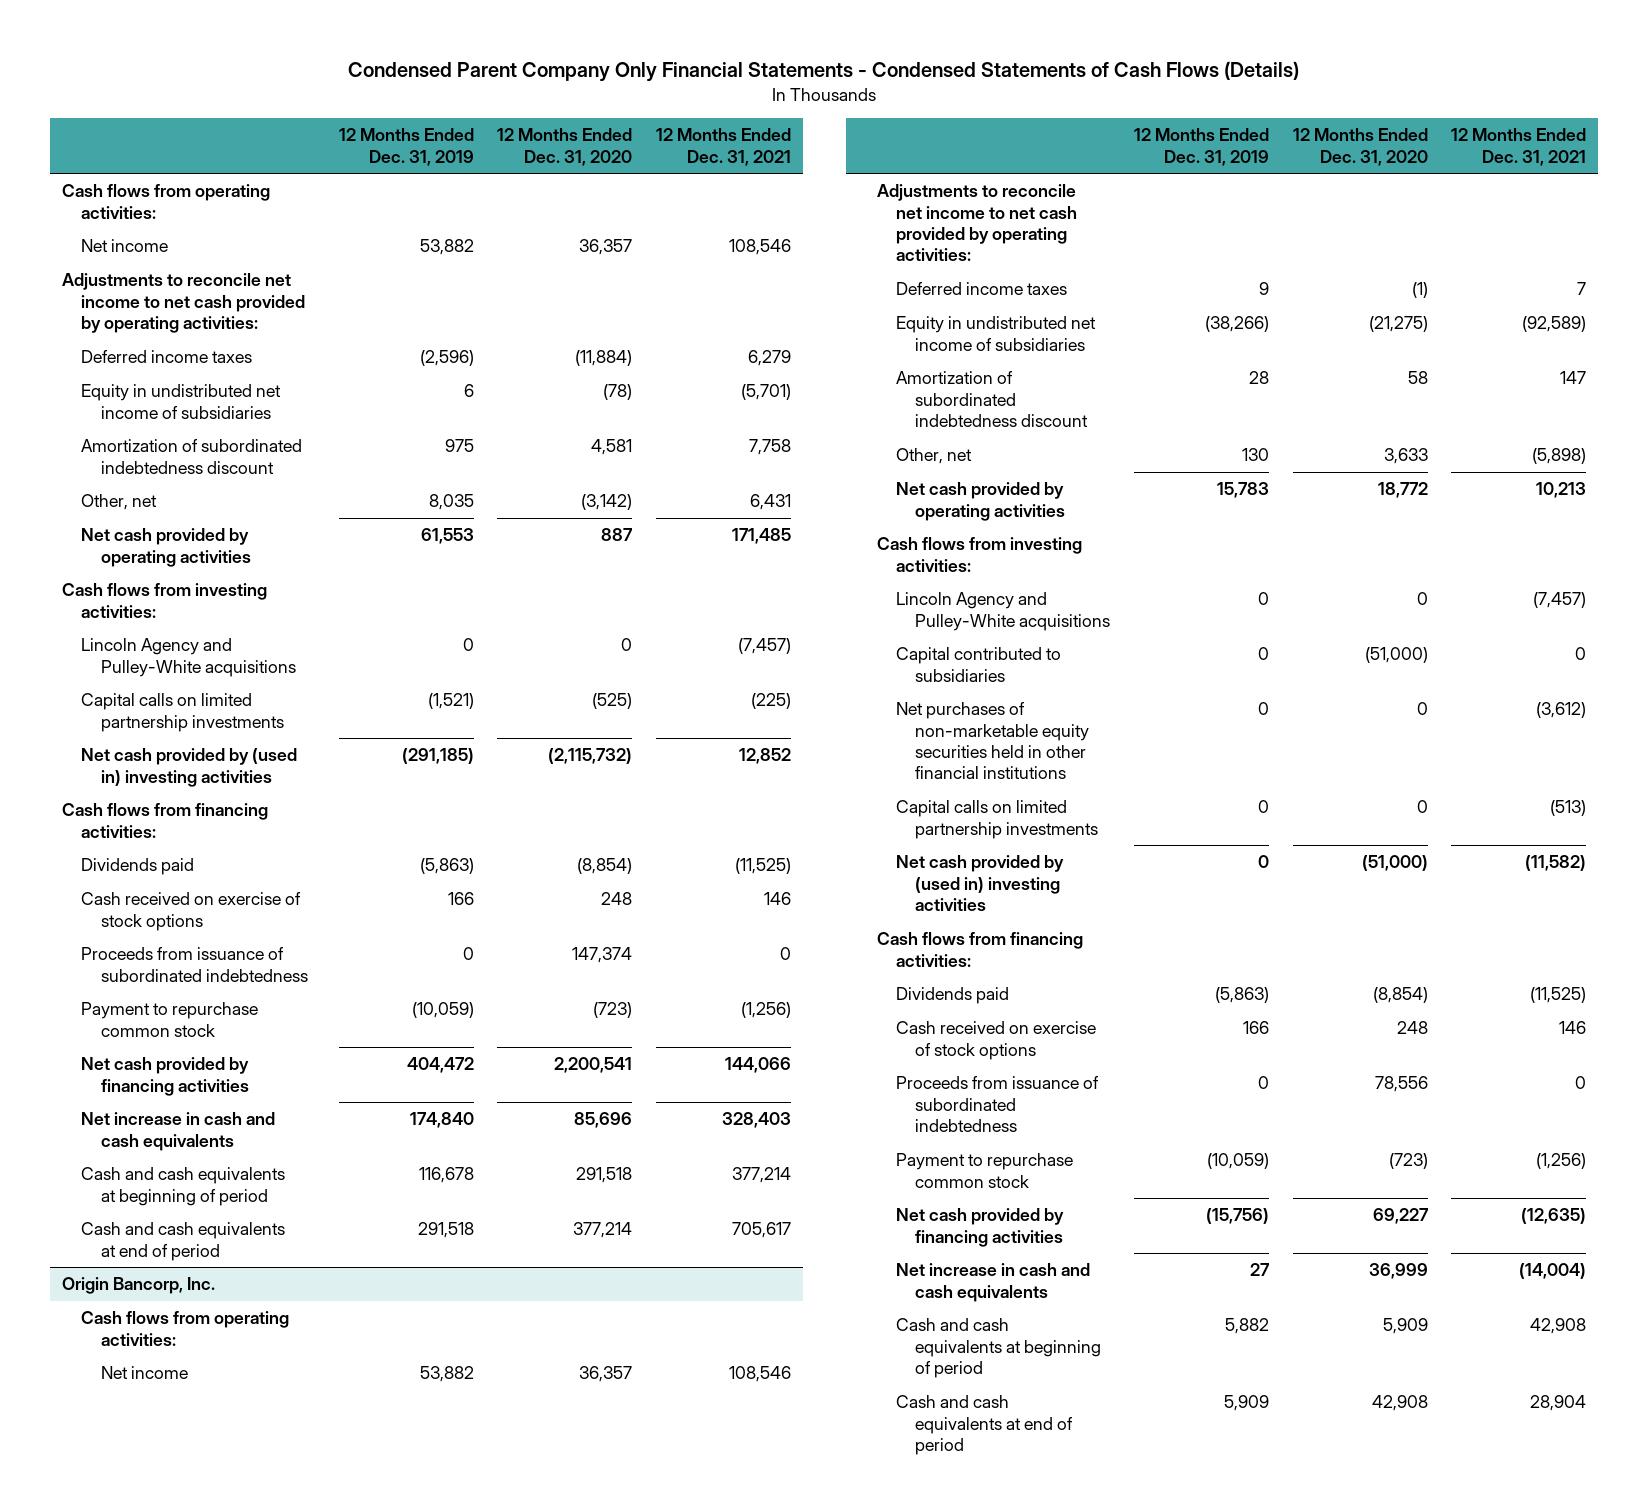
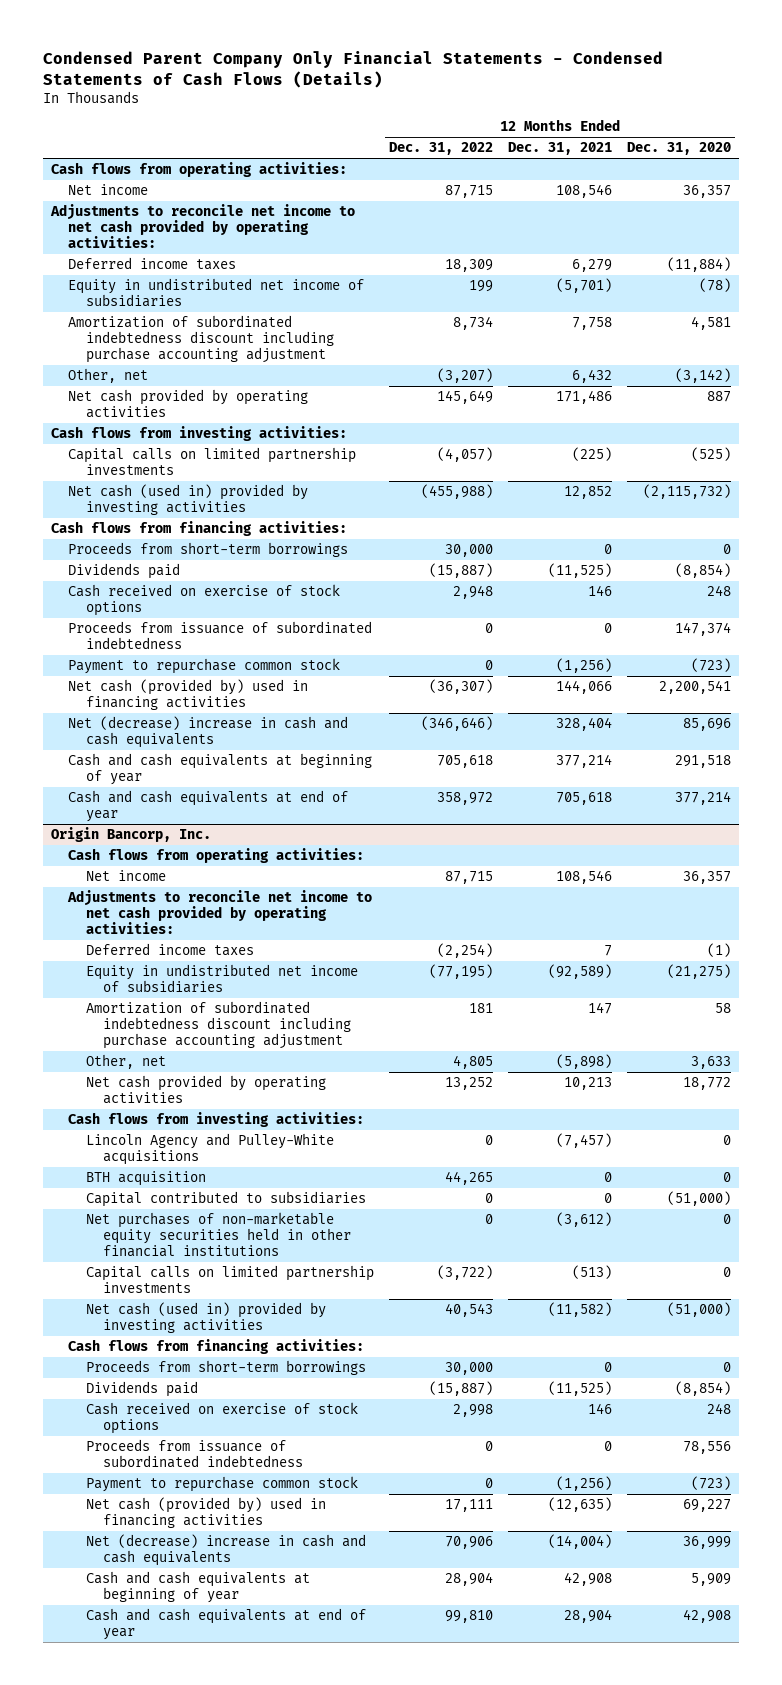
[338,128,474,166] 12 Months Ended Dec. 31, 2019 -> none
none -> [388,142,493,156] Dec. 31, 2022
[81,439,303,474] Amortization of subordinated indebtedness discount -> [68,315,334,364] Amortization of subordinated indebtedness discount including purchase accounting adjustment
[749,494,791,511] 6,431 -> [572,369,613,384] 6,432
[731,528,791,545] 171,485 -> [556,390,613,405] 171,486
[81,638,296,677] Lincoln Agency and Pulley-White acquisitions -> none
[81,748,298,787] Net cash provided by (used in) investing activities -> [68,484,309,516] Net cash (used in) provided by investing activities
none -> [68,542,349,558] Proceeds from short-term borrowings
[81,1057,250,1096] Net cash provided by financing activities -> [68,679,309,711] Net cash (provided by) used in financing activities
[81,1112,276,1151] Net increase in cash and cash equivalents -> [68,716,349,749] Net (decrease) increase in cash and cash equivalents
[721,1112,791,1129] 328,403 -> [556,717,613,732] 328,404
[81,1167,286,1206] Cash and cash equivalents at beginning of period -> [68,753,373,786] Cash and cash equivalents at beginning of year
[81,1222,286,1261] Cash and cash equivalents at end of period -> [68,790,349,823] Cash and cash equivalents at end of year
[731,1222,791,1239] 705,617 -> [556,792,613,806] 705,618
[896,371,1089,428] Amortization of subordinated indebtedness discount -> [85,1001,352,1050] Amortization of subordinated indebtedness discount including purchase accounting adjustment
none -> [85,1171,206,1187] BTH acquisition
[896,855,1065,912] Net cash provided by (used in) investing activities -> [85,1302,326,1334] Net cash (used in) provided by investing activities
none -> [85,1360,366,1376] Proceeds from short-term borrowings
[896,1208,1065,1247] Net cash provided by financing activities -> [85,1497,326,1529] Net cash (provided by) used in financing activities
[896,1263,1091,1302] Net increase in cash and cash equivalents -> [85,1534,366,1567] Net (decrease) increase in cash and cash equivalents
[896,1318,1102,1379] Cash and cash equivalents at beginning of period -> [85,1571,310,1604] Cash and cash equivalents at beginning of year
[896,1395,1074,1456] Cash and cash equivalents at end of period -> [85,1608,366,1641] Cash and cash equivalents at end of year

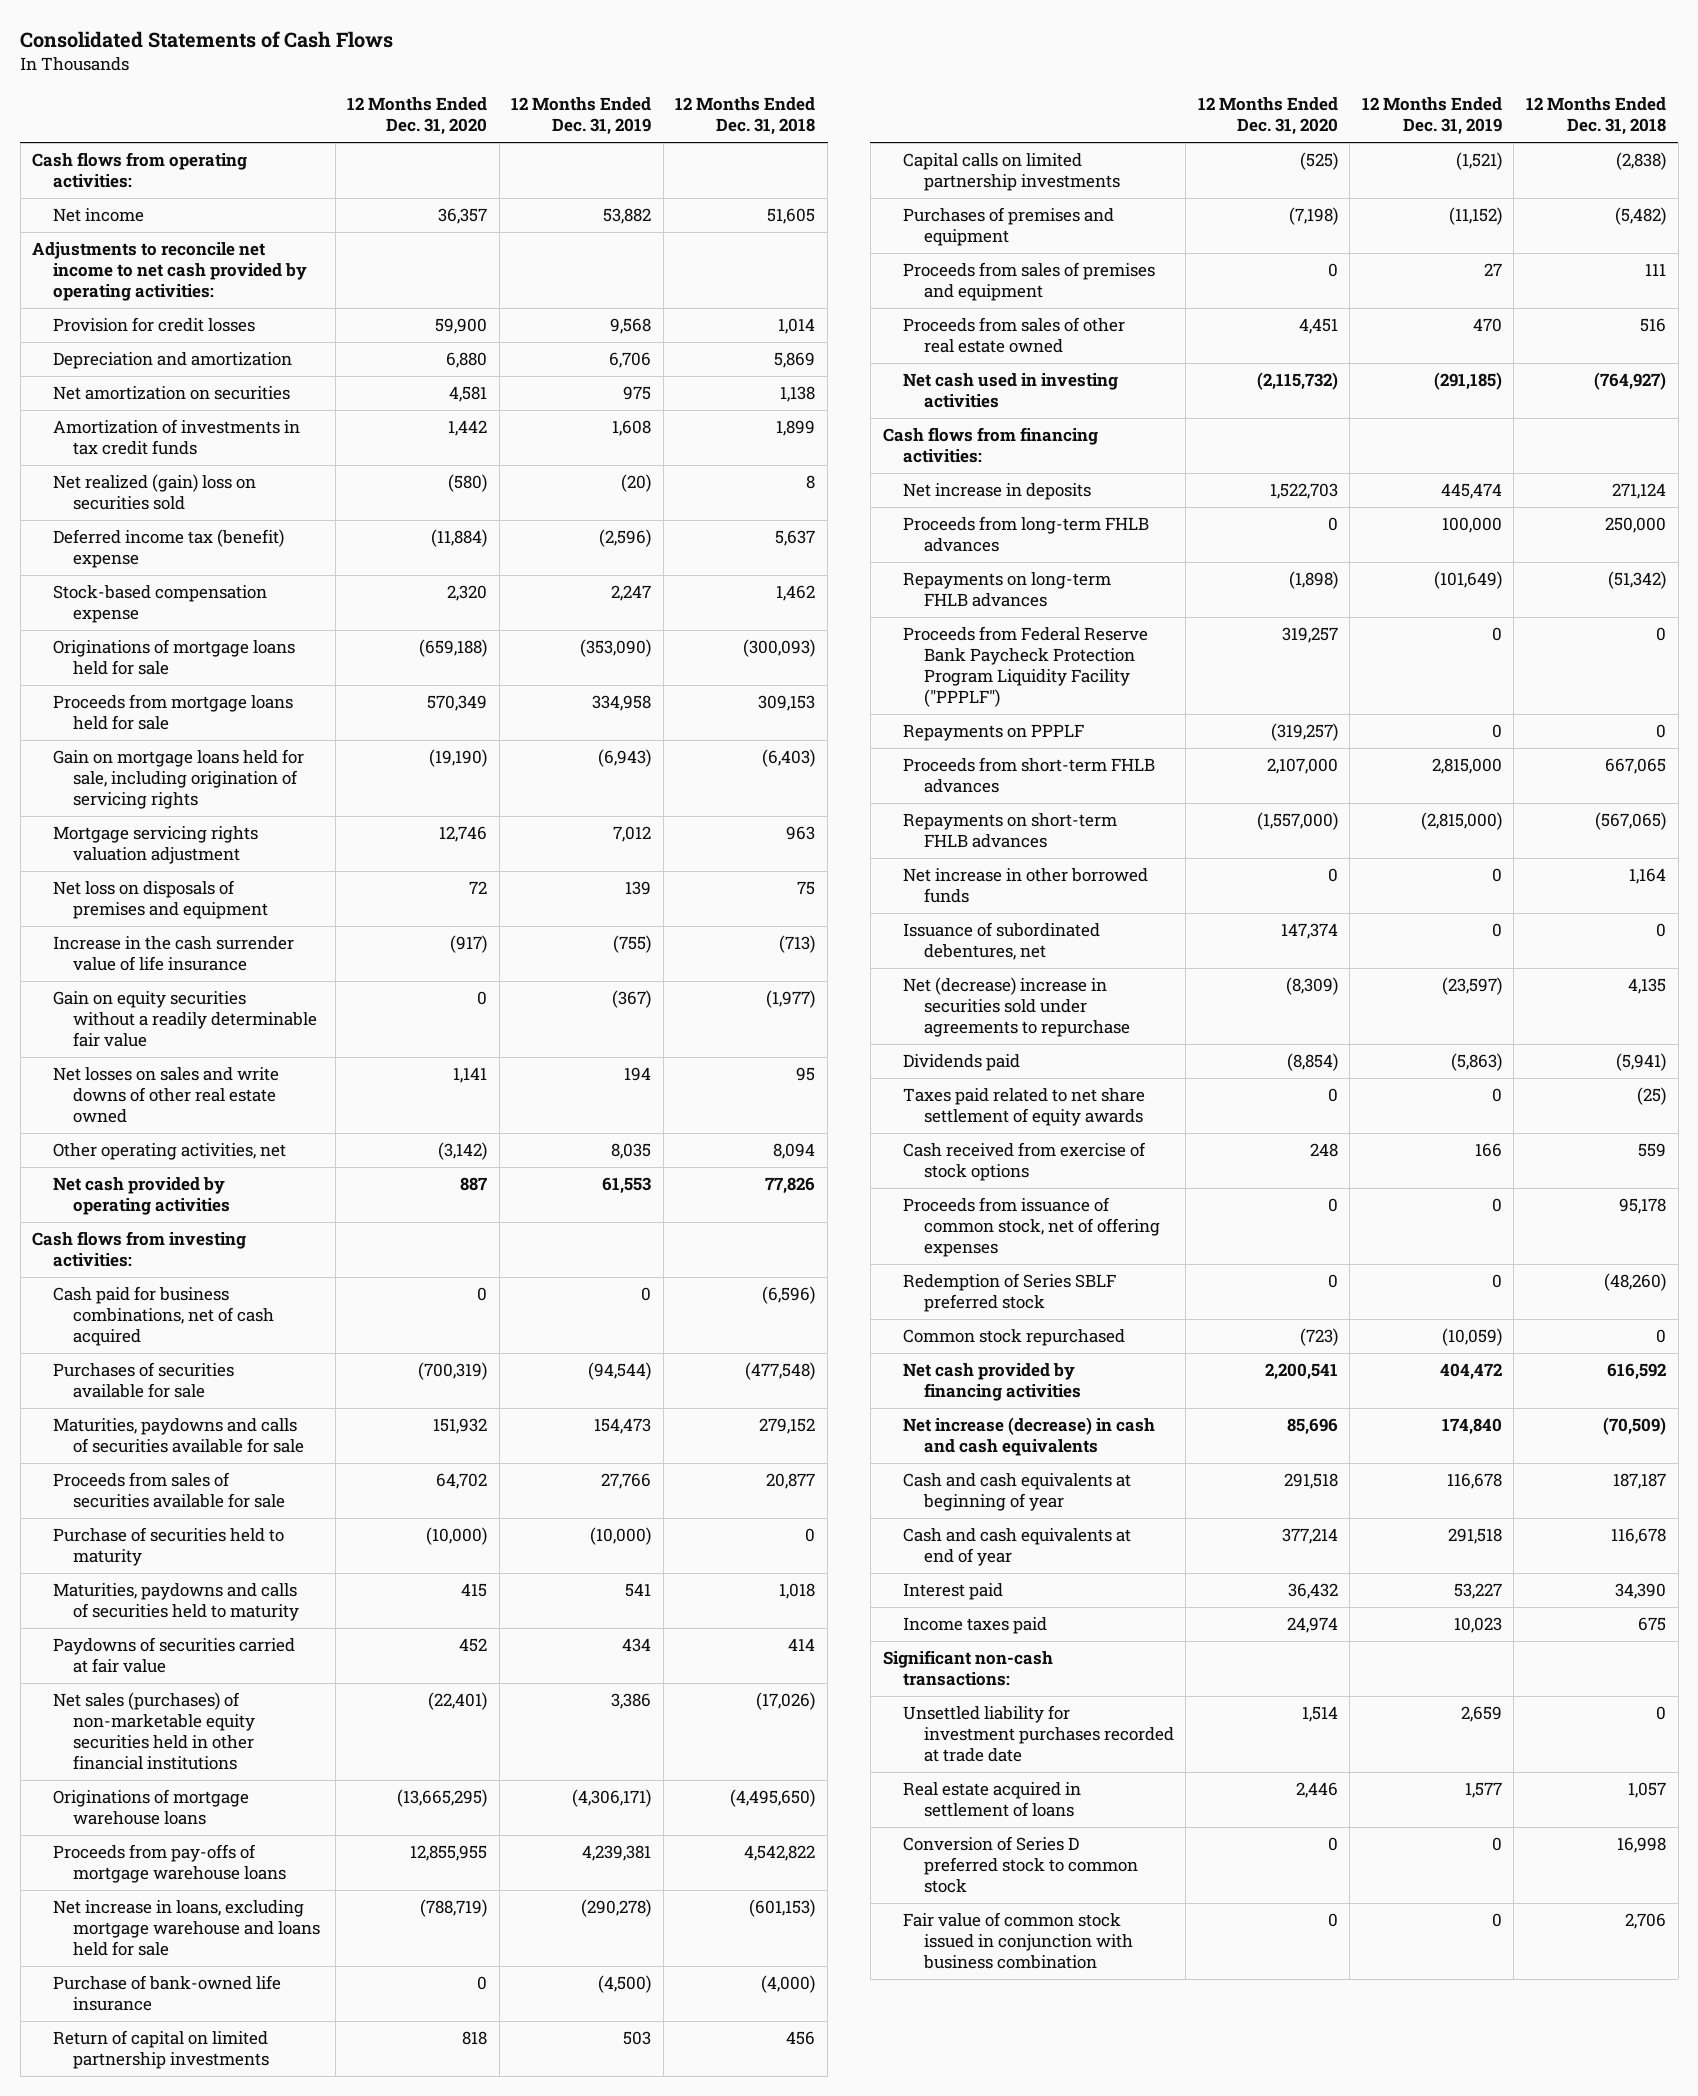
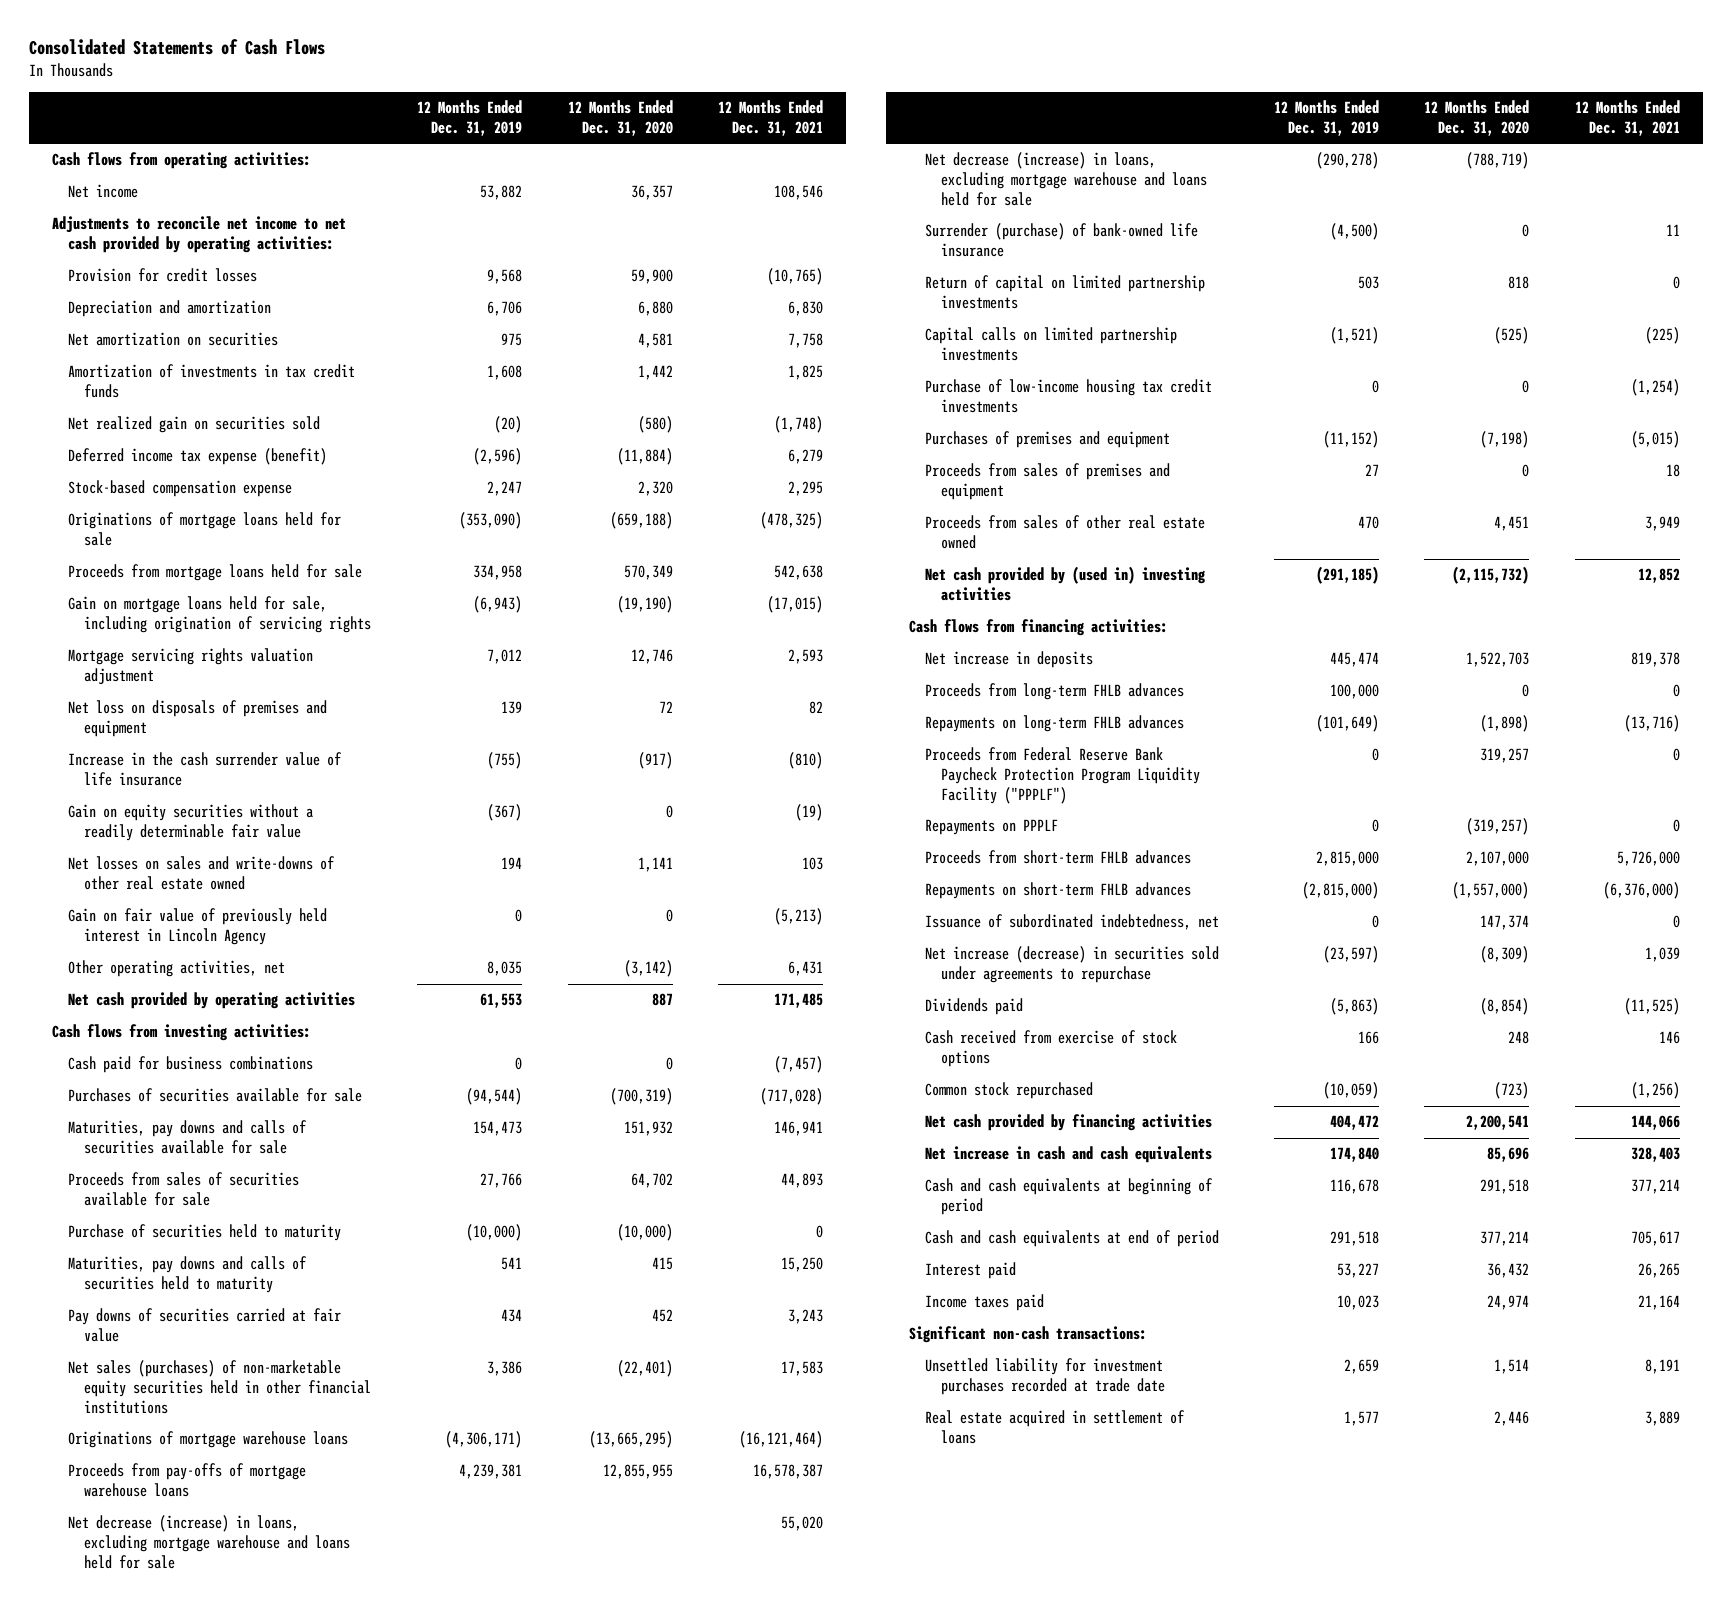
[675,97,816,136] 12 Months Ended Dec. 31, 2018 -> none
none -> [718,100,824,136] 12 Months Ended Dec. 31, 2021
[52,474,256,511] Net realized (gain) loss on securities sold -> [68,416,321,434] Net realized gain on securities sold
[52,529,284,569] Deferred income tax (benefit) expense -> [68,448,328,466] Deferred income tax expense (benefit)
[52,1067,279,1124] Net losses on sales and write downs of other real estate owned -> [68,856,336,891] Net losses on sales and write-downs of other real estate owned
none -> [68,908,328,946] Gain on fair value of previously held interest in Lincoln Agency
[52,1286,275,1347] Cash paid for business combinations, net of cash acquired -> [68,1056,314,1074] Cash paid for business combinations
[52,1418,305,1454] Maturities, paydowns and calls of securities available for sale -> [68,1120,308,1155] Maturities, pay downs and calls of securities available for sale
[52,1583,300,1622] Maturities, paydowns and calls of securities held to maturity -> [68,1256,308,1294] Maturities, pay downs and calls of securities held to maturity
[52,1637,295,1674] Paydowns of securities carried at fair value -> [68,1308,342,1343] Pay downs of securities carried at fair value
none -> [68,1515,351,1570] Net decrease (increase) in loans, excluding mortgage warehouse and loans held for sale
[52,1900,321,1957] Net increase in loans, excluding mortgage warehouse and loans held for sale -> [924,152,1208,207] Net decrease (increase) in loans, excluding mortgage warehouse and loans held for sale
[52,1975,281,2012] Purchase of bank-owned life insurance -> [924,223,1198,258] Surrender (purchase) of bank-owned life insurance
none -> [924,379,1212,414] Purchase of low-income housing tax credit investments
[903,373,1119,409] Net cash used in investing activities -> [924,566,1206,602] Net cash provided by (used in) investing activities
[903,868,1149,904] Net increase in other borrowed funds -> none
[903,922,1101,961] Issuance of subordinated debentures, net -> [924,914,1219,931] Issuance of subordinated indebtedness, net
[903,977,1130,1038] Net (decrease) increase in securities sold under agreements to repurchase -> [924,946,1219,984] Net increase (decrease) in securities sold under agreements to repurchase
[903,1088,1146,1127] Taxes paid related to net share settlement of equity awards -> none
[903,1197,1160,1258] Proceeds from issuance of common stock, net of offering expenses -> none
[903,1273,1117,1313] Redemption of Series SBLF preferred stock -> none
[903,1417,1156,1457] Net increase (decrease) in cash and cash equivalents -> [924,1146,1212,1164] Net increase in cash and cash equivalents
[903,1473,1132,1512] Cash and cash equivalents at beginning of year -> [924,1178,1213,1216] Cash and cash equivalents at beginning of period
[903,1528,1132,1567] Cash and cash equivalents at end of year -> [924,1230,1219,1248] Cash and cash equivalents at end of period
[903,1836,1138,1894] Conversion of Series D preferred stock to common stock -> none
[903,1912,1133,1970] Fair value of common stock issued in conjunction with business combination -> none

